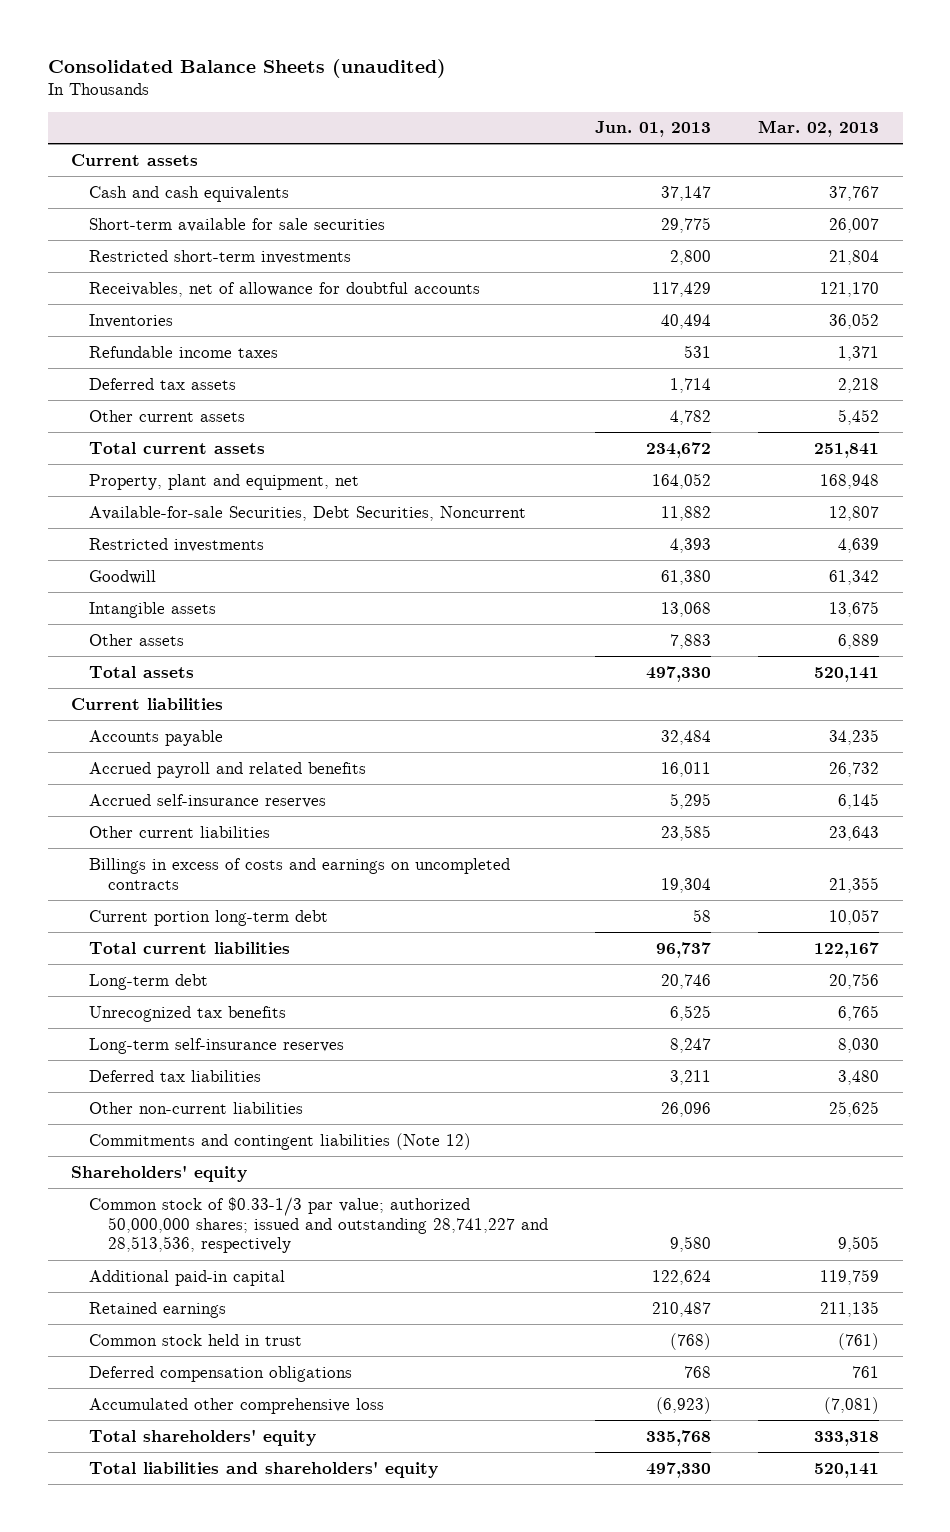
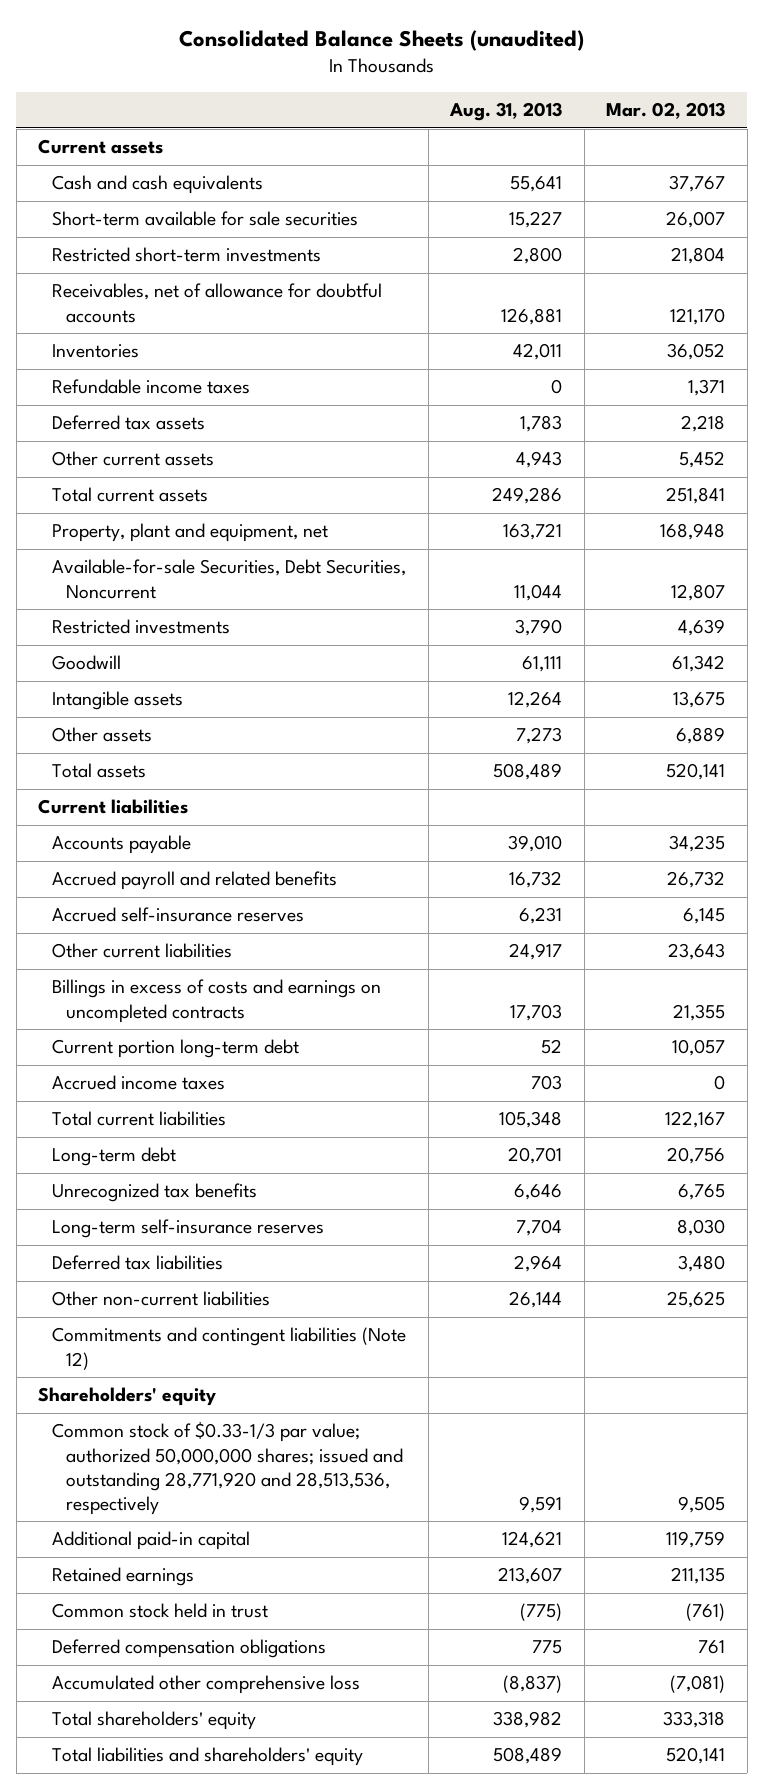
[594,121,711,138] Jun. 01, 2013 -> none
none -> [449,102,563,122] Aug. 31, 2013
none -> [52,1075,226,1091] Accrued income taxes
[89,1196,548,1254] Common stock of $0.33-1/3 par value; authorized 50,000,000 shares; issued and outstanding 28,741,227 and 28,513,536, respectively -> [52,1422,404,1515] Common stock of $0.33-1/3 par value; authorized 50,000,000 shares; issued and outstanding 28,771,920 and 28,513,536, respectively

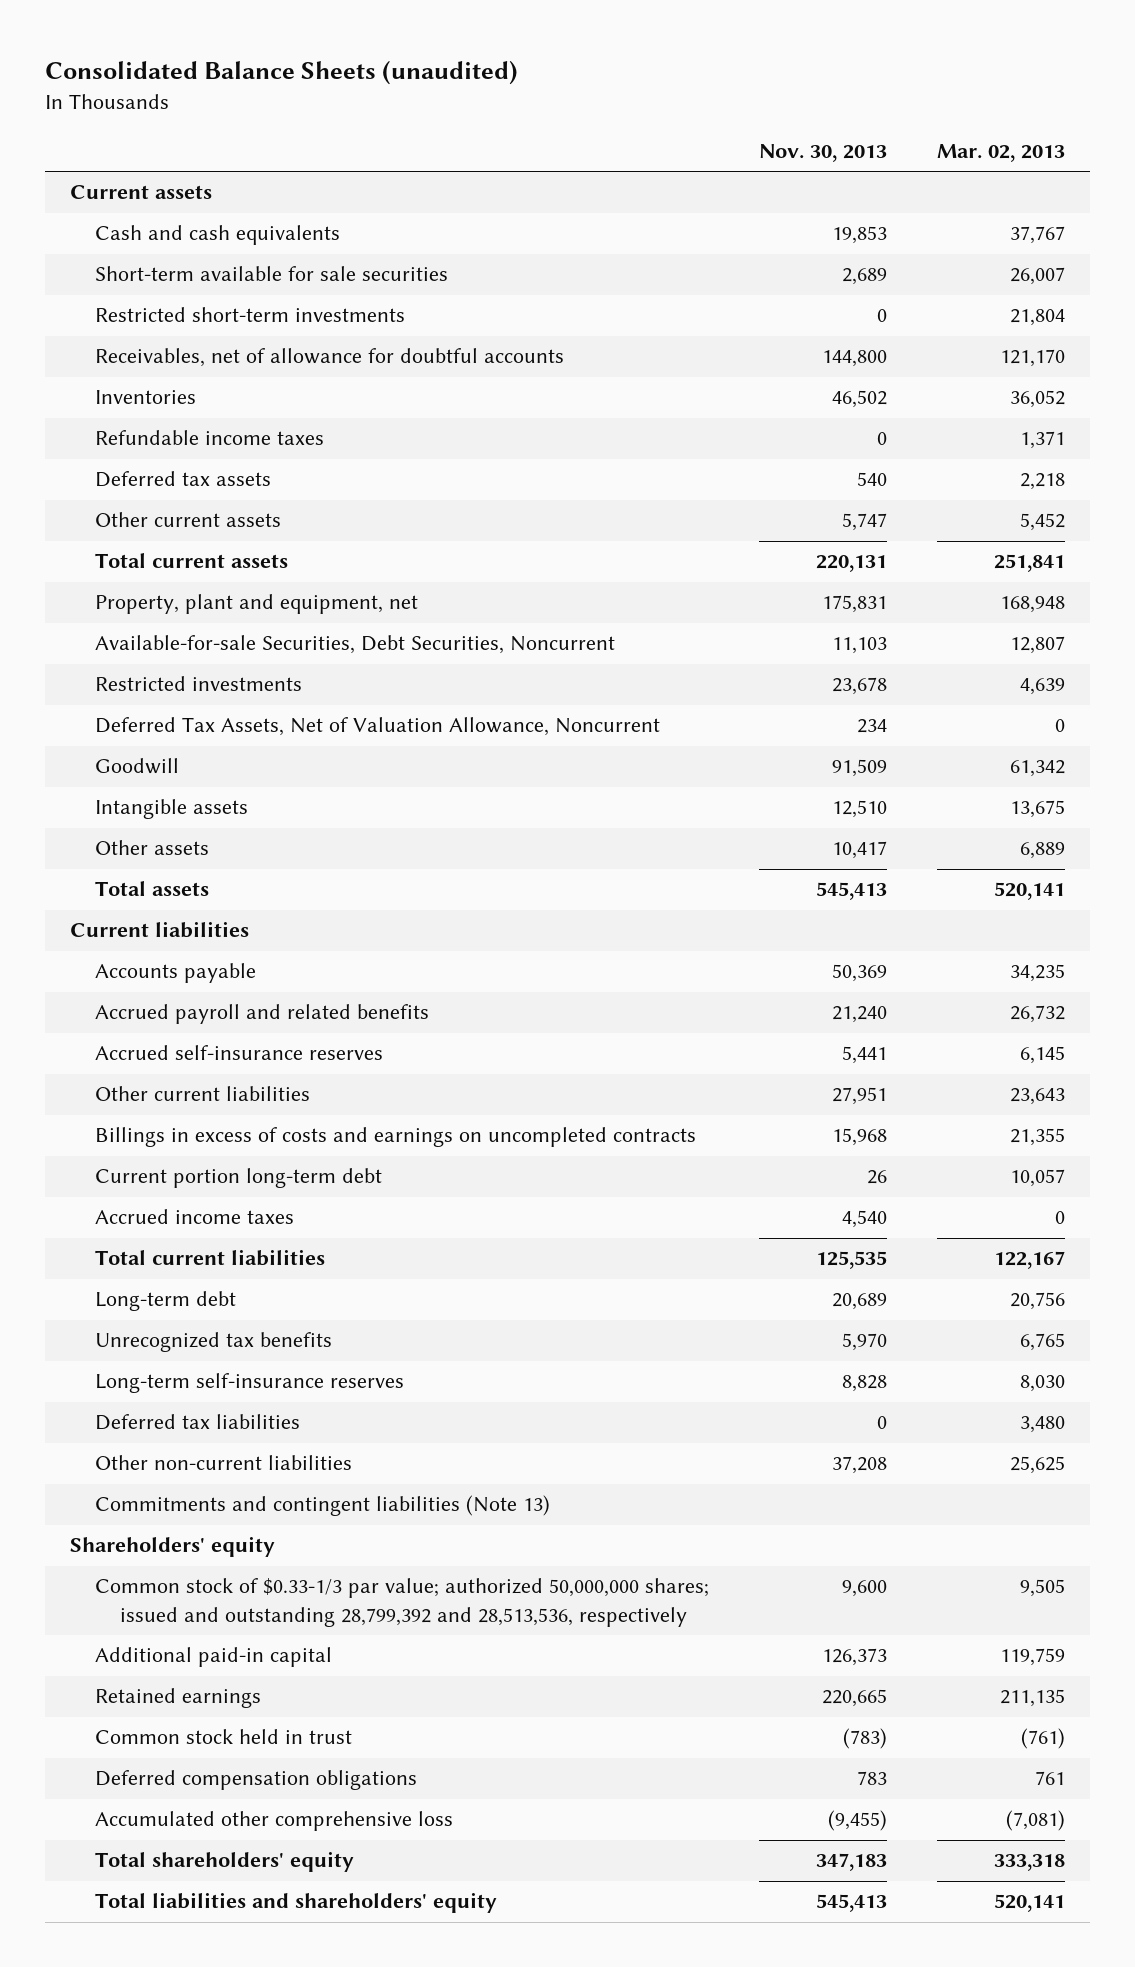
[449,102,563,122] Aug. 31, 2013 -> none
none -> [758,144,887,163] Nov. 30, 2013
none -> [94,717,660,737] Deferred Tax Assets, Net of Valuation Allowance, Noncurrent
[52,1327,407,1370] Commitments and contingent liabilities (Note 12) -> [94,1495,550,1517] Commitments and contingent liabilities (Note 13)
[52,1422,404,1515] Common stock of $0.33-1/3 par value; authorized 50,000,000 shares; issued and outstanding 28,771,920 and 28,513,536, respectively -> [94,1578,709,1627] Common stock of $0.33-1/3 par value; authorized 50,000,000 shares; issued and outstanding 28,799,392 and 28,513,536, respectively

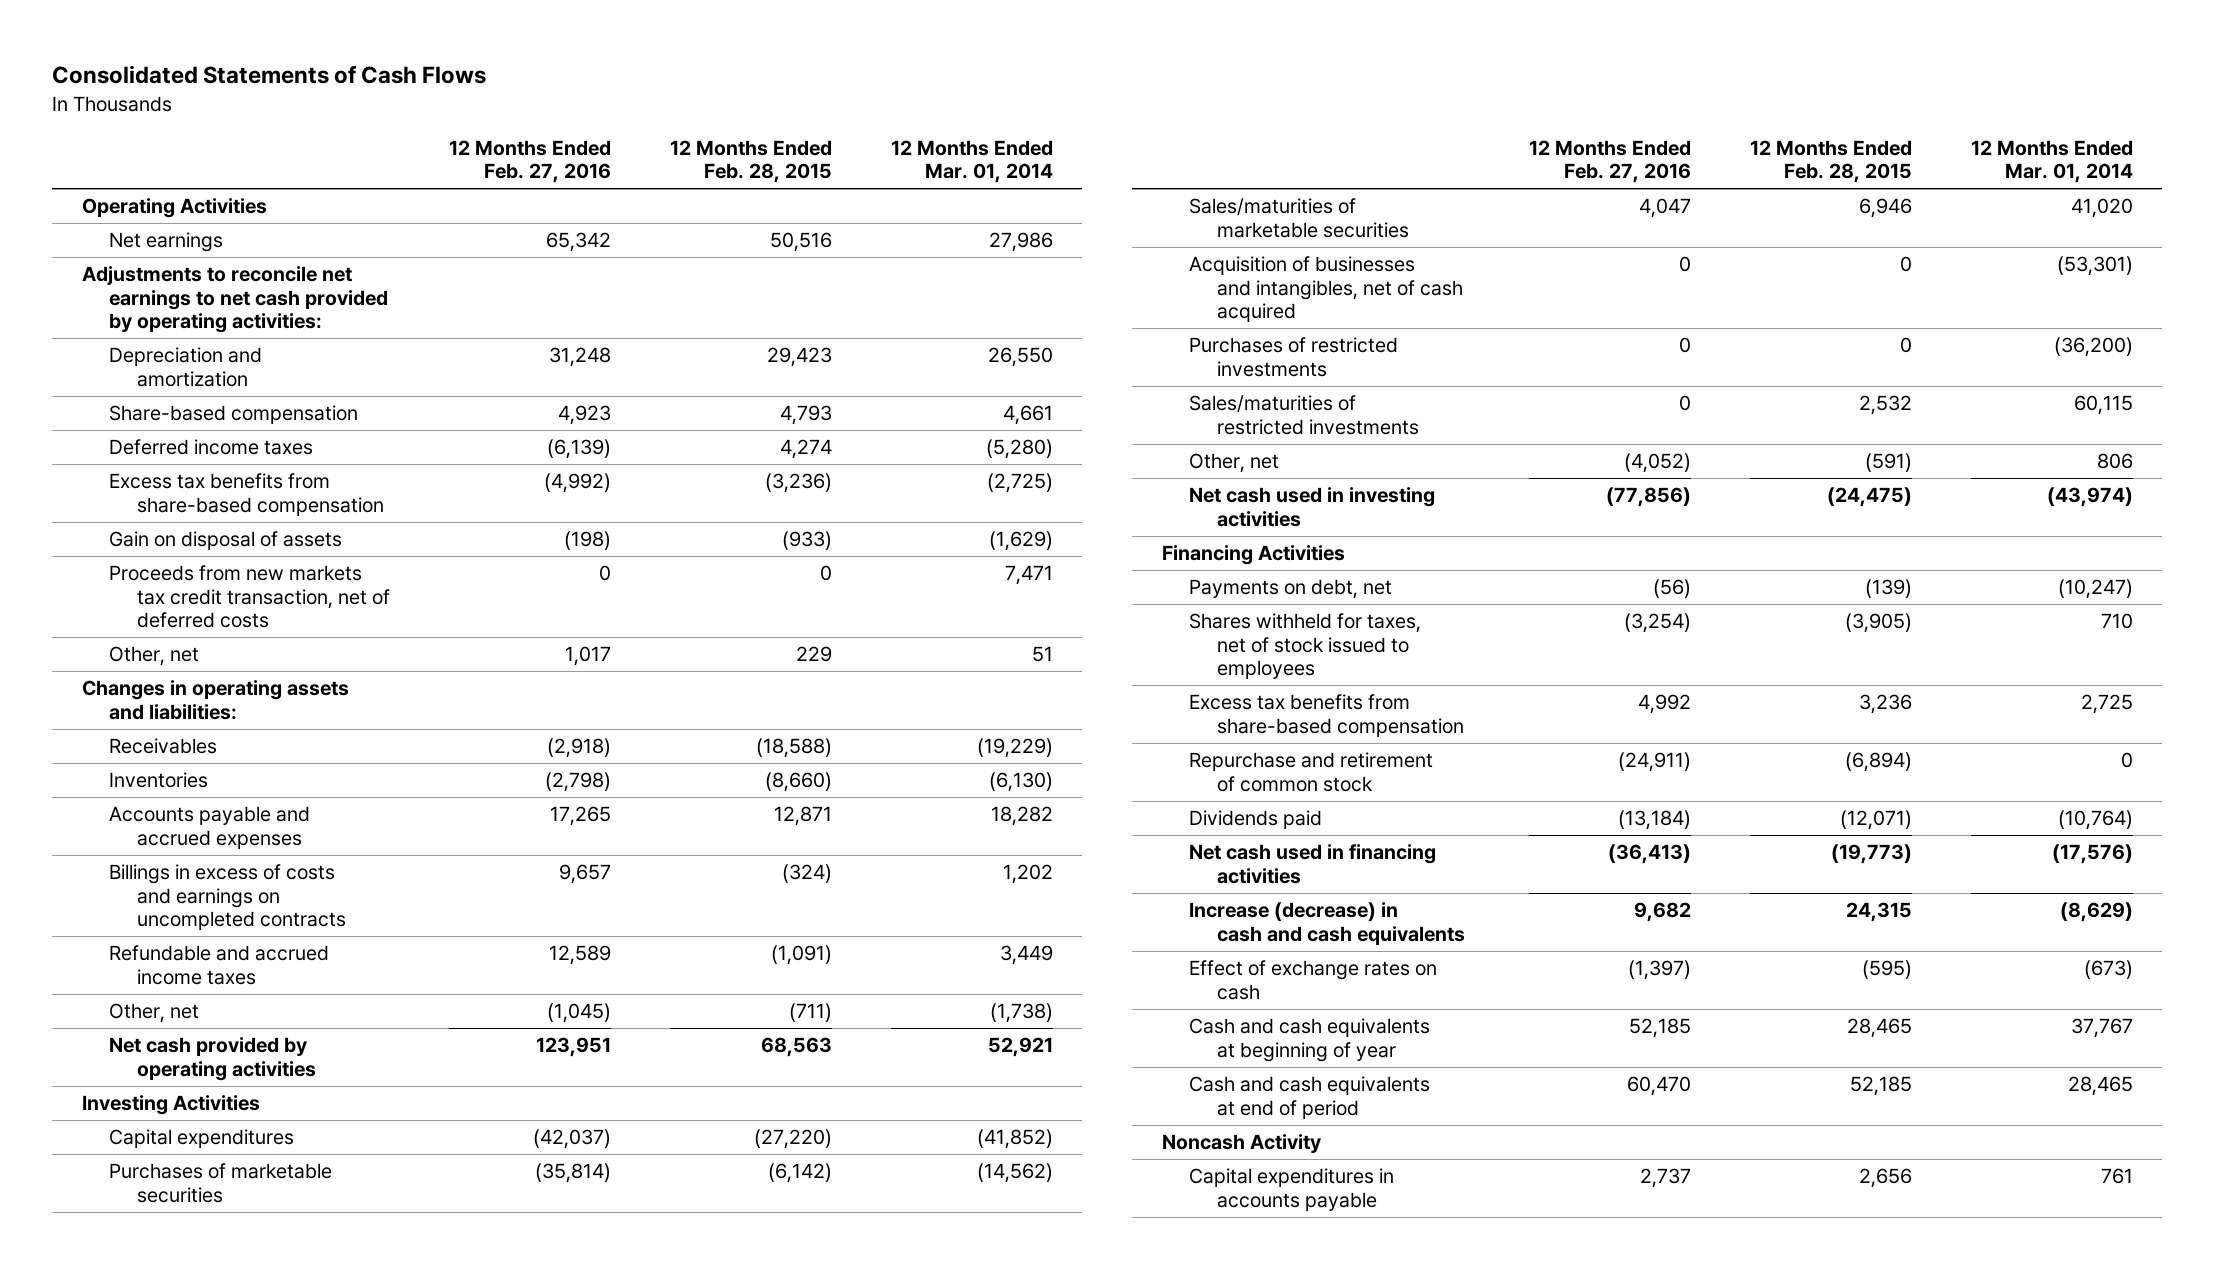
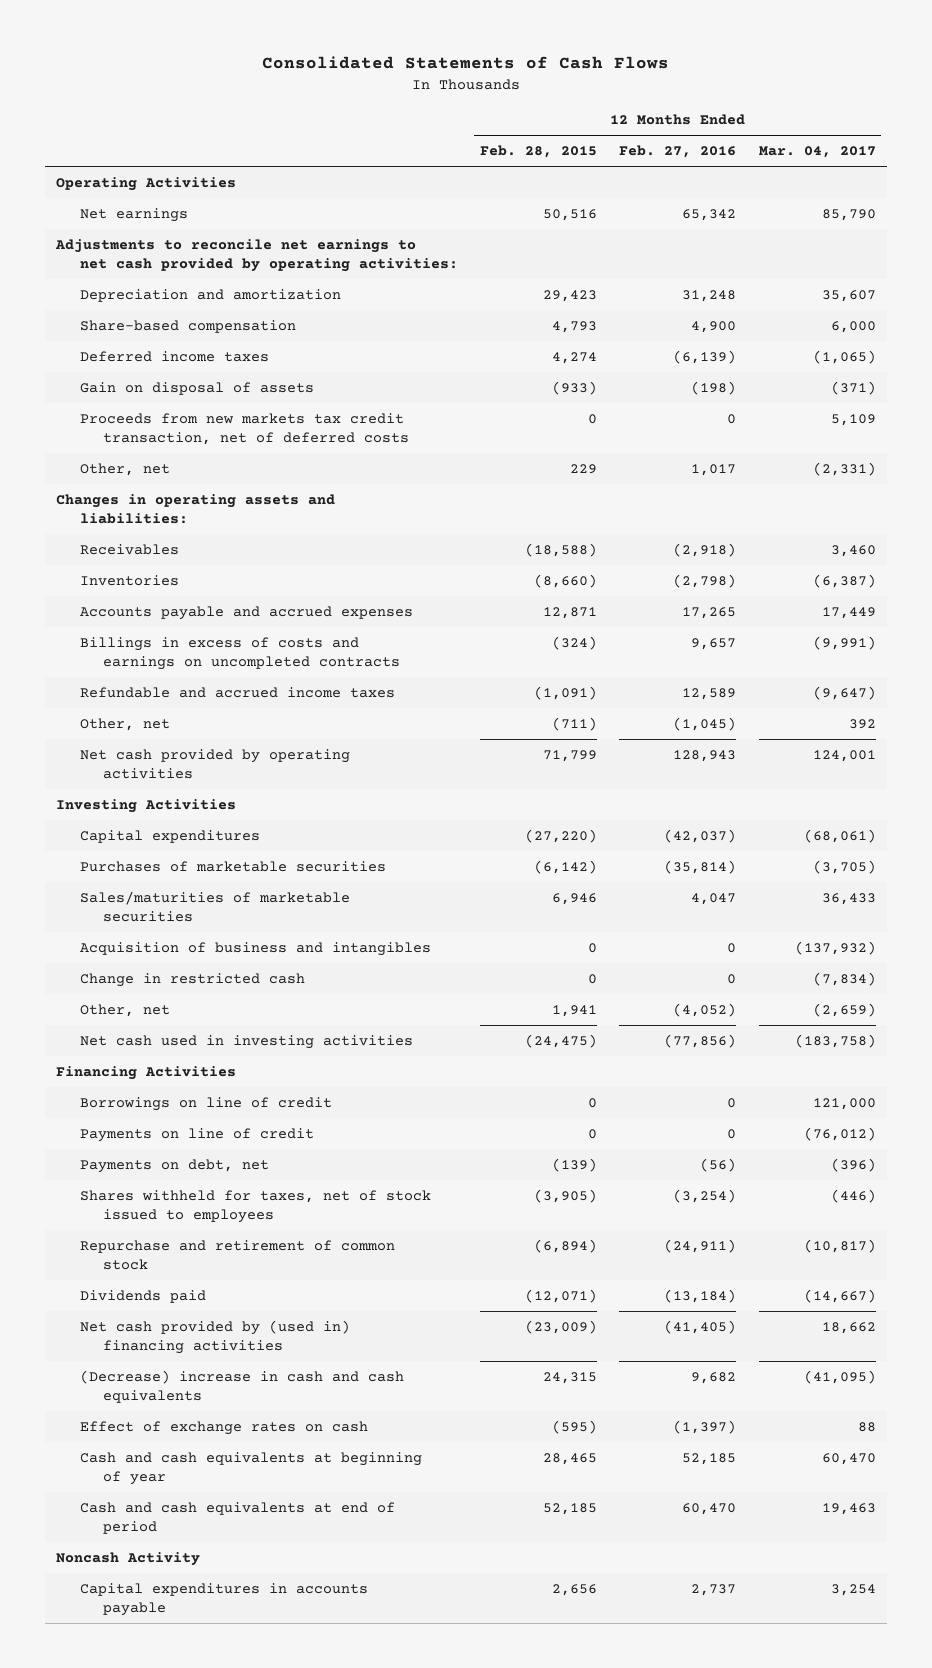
[890,139,1053,184] 12 Months Ended Mar. 01, 2014 -> none
none -> [758,146,876,159] Mar. 04, 2017
[557,405,611,426] 4,923 -> [691,320,737,333] 4,900
[109,473,384,516] Excess tax benefits from share-based compensation -> none
[535,1037,611,1058] 123,951 -> [673,749,737,762] 128,943
[760,1037,832,1058] 68,563 -> [542,749,597,762] 71,799
[1189,395,1419,435] Sales/maturities of restricted investments -> none
[1189,256,1463,323] Acquisition of businesses and intangibles, net of cash acquired -> [79,941,431,956] Acquisition of business and intangibles
[1189,337,1399,377] Purchases of restricted investments -> [79,972,305,987] Change in restricted cash
[1864,453,1912,473] (591) -> [551,1004,597,1017] 1,941
none -> [79,1096,332,1111] Borrowings on line of credit
none -> [79,1127,314,1142] Payments on line of credit
[1189,694,1464,737] Excess tax benefits from share-based compensation -> none
[1189,844,1437,884] Net cash used in financing activities -> [79,1319,350,1354] Net cash provided by (used in) financing activities
[1607,844,1691,865] (36,413) -> [664,1319,737,1334] (41,405)
[1830,844,1912,865] (19,773) -> [524,1319,597,1334] (23,009)
[1189,902,1465,945] Increase (decrease) in cash and cash equivalents -> [79,1369,404,1403] (Decrease) increase in cash and cash equivalents

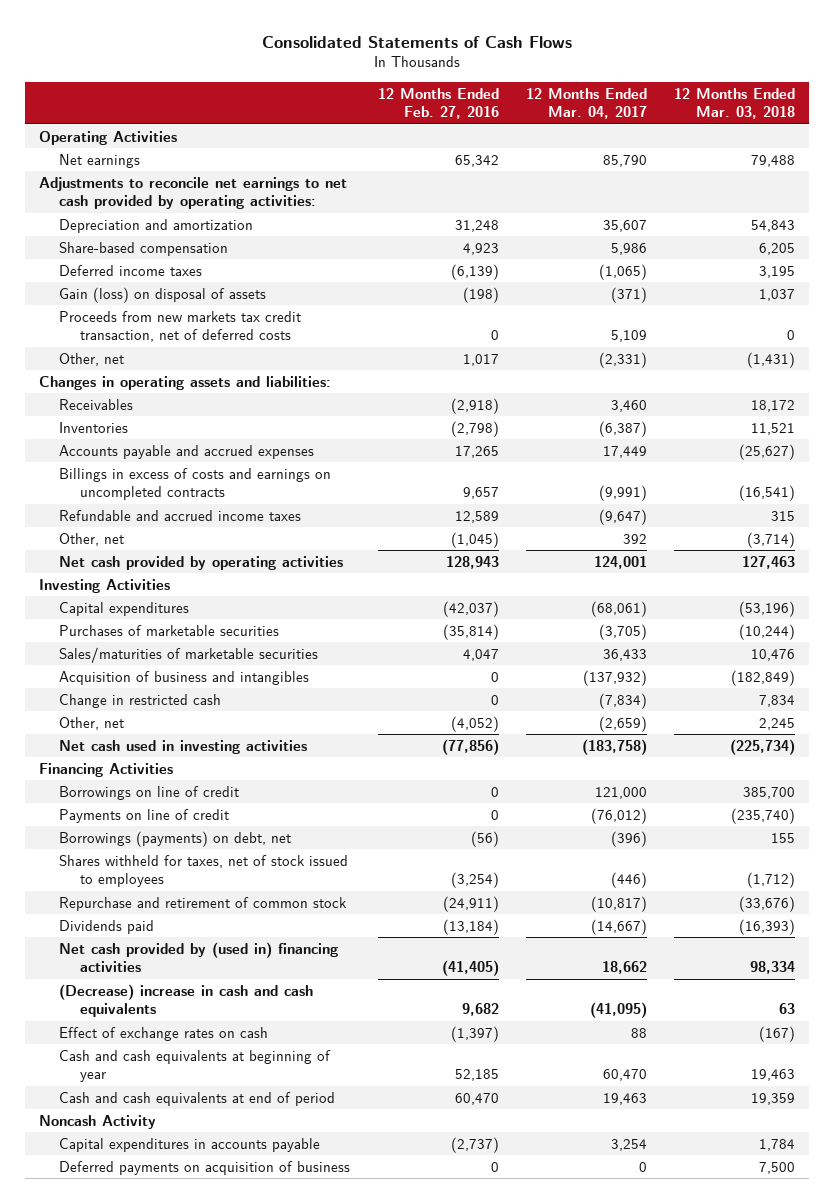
[479,145,597,159] Feb. 28, 2015 -> none
none -> [674,87,796,120] 12 Months Ended Mar. 03, 2018
[691,320,737,333] 4,900 -> [462,242,499,255] 4,923
[830,320,876,333] 6,000 -> [610,242,647,255] 5,986
[79,381,314,395] Gain on disposal of assets -> [59,286,267,303] Gain (loss) on disposal of assets
[79,1158,269,1173] Payments on debt, net -> [59,830,292,847] Borrowings (payments) on debt, net
[691,1583,737,1596] 2,737 -> [450,1136,499,1153] (2,737)
none -> [59,1160,351,1175] Deferred payments on acquisition of business

